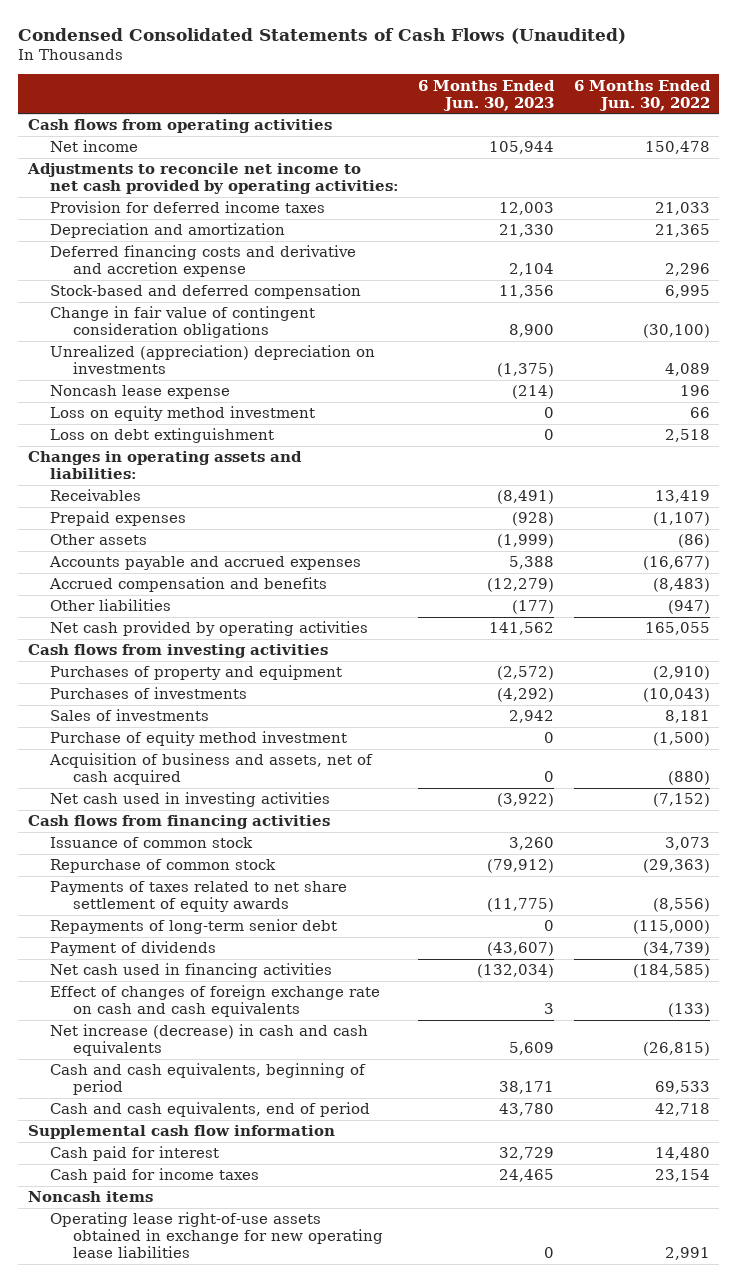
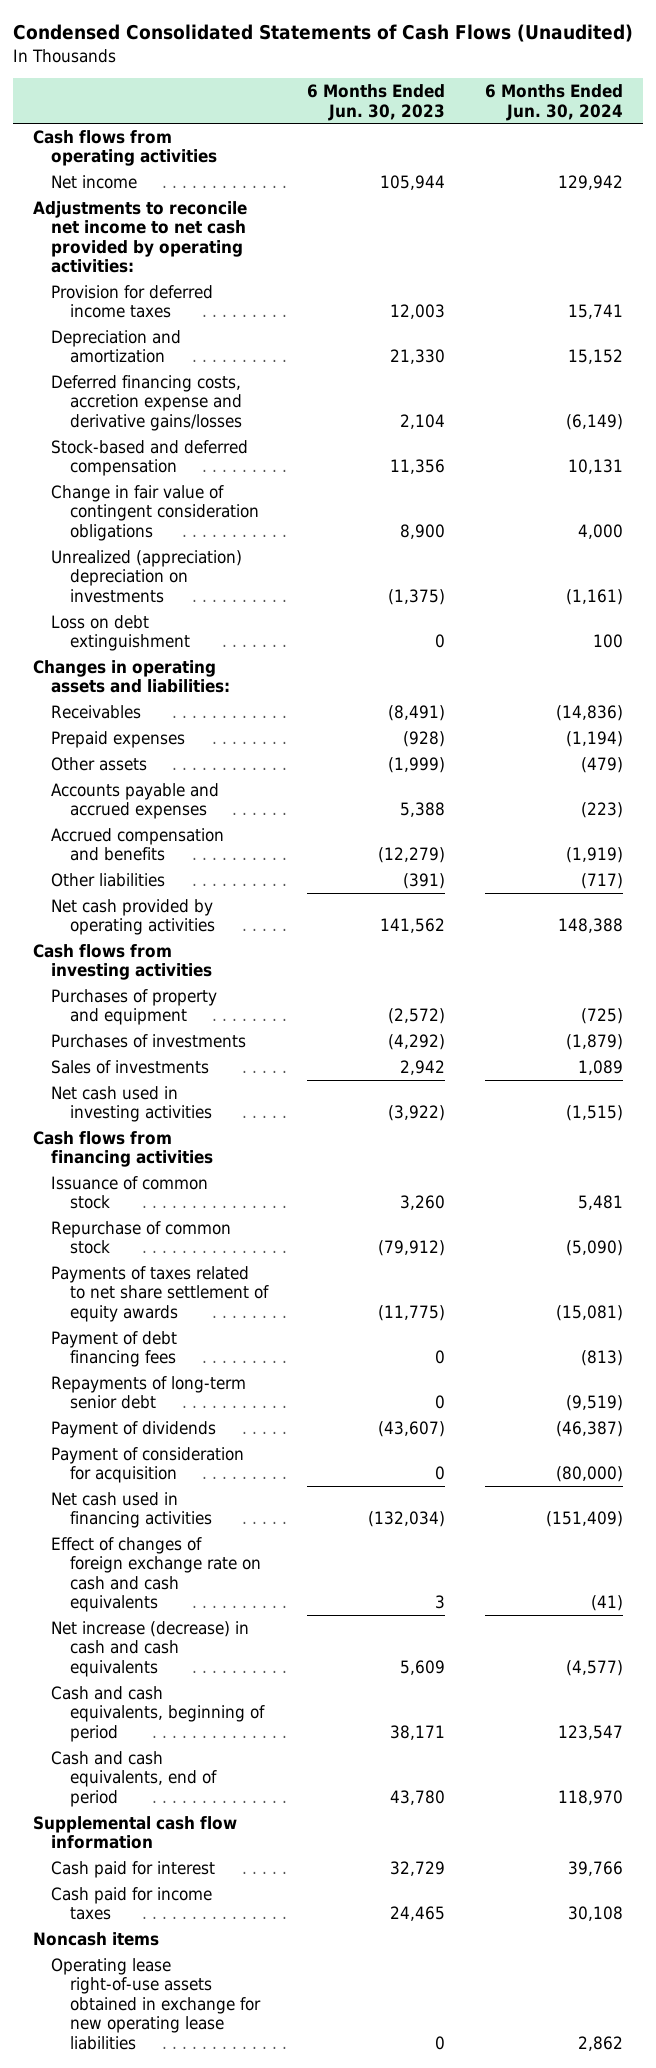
[573,79,711,111] 6 Months Ended Jun. 30, 2022 -> none
none -> [484,84,623,121] 6 Months Ended Jun. 30, 2024
[50,245,357,278] Deferred financing costs and derivative and accretion expense -> [51,374,242,431] Deferred financing costs, accretion expense and derivative gains/losses
[50,385,231,400] Noncash lease expense -> none
[50,406,316,422] Loss on equity method investment -> none
[512,600,555,615] (177) -> [403,872,446,889] (391)
[50,731,348,747] Purchase of equity method investment -> none
[49,753,374,786] Acquisition of business and assets, net of cash acquired -> none
none -> [51,1330,178,1368] Payment of debt financing fees
none -> [51,1446,245,1484] Payment of consideration for acquisition

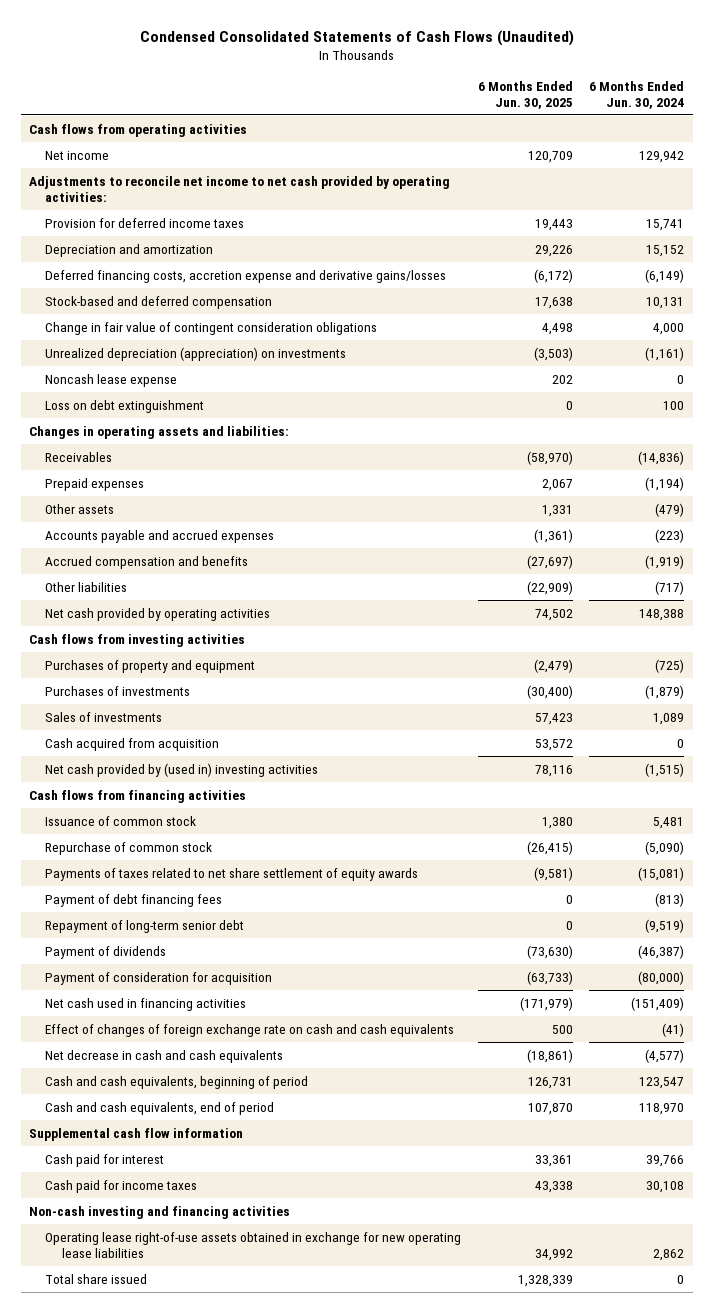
[307,84,446,121] 6 Months Ended Jun. 30, 2023 -> none
none -> [477,80,573,109] 6 Months Ended Jun. 30, 2025
[51,549,243,603] Unrealized (appreciation) depreciation on investments -> [45,346,347,361] Unrealized depreciation (appreciation) on investments
none -> [45,373,178,387] Noncash lease expense
none -> [45,737,220,751] Cash acquired from acquisition
[51,1085,212,1123] Net cash used in investing activities -> [45,762,319,777] Net cash provided by (used in) investing activities
[51,1375,247,1410] Repayments of long-term senior debt -> [45,919,245,933] Repayment of long-term senior debt
[51,1620,250,1677] Net increase (decrease) in cash and cash equivalents -> [45,1049,284,1063] Net decrease in cash and cash equivalents
[33,1931,160,1946] Noncash items -> [28,1205,290,1219] Non-cash investing and financing activities
none -> [45,1273,148,1284] Total share issued

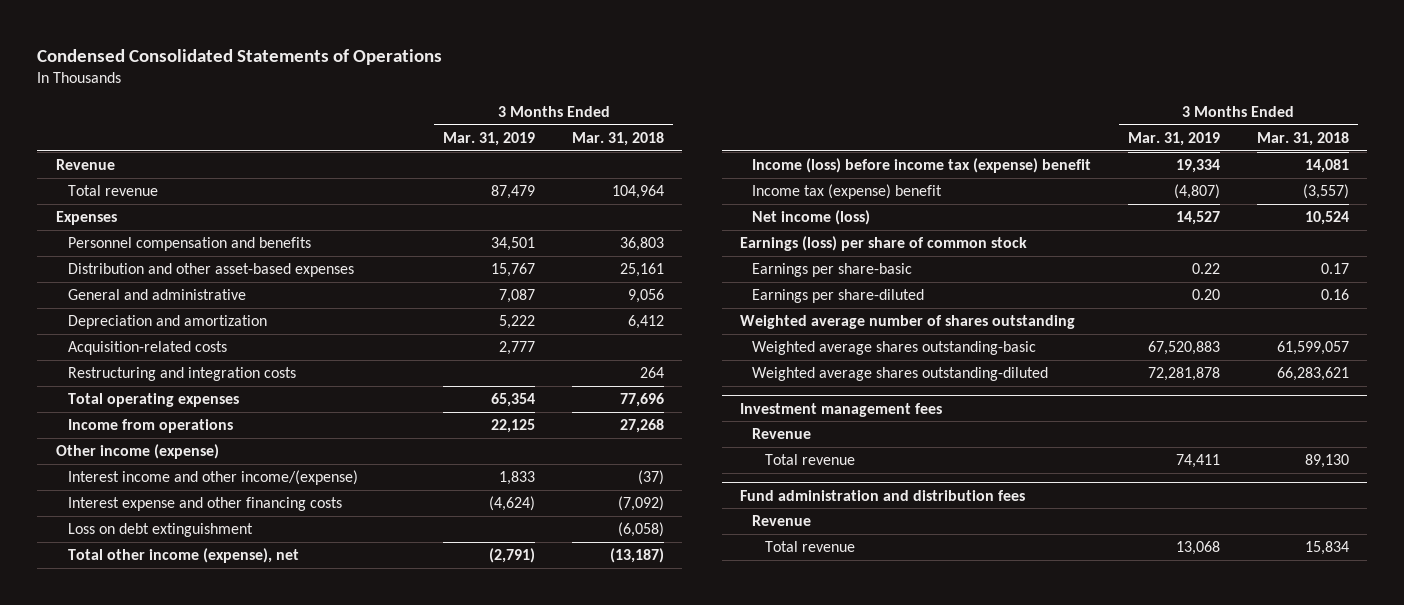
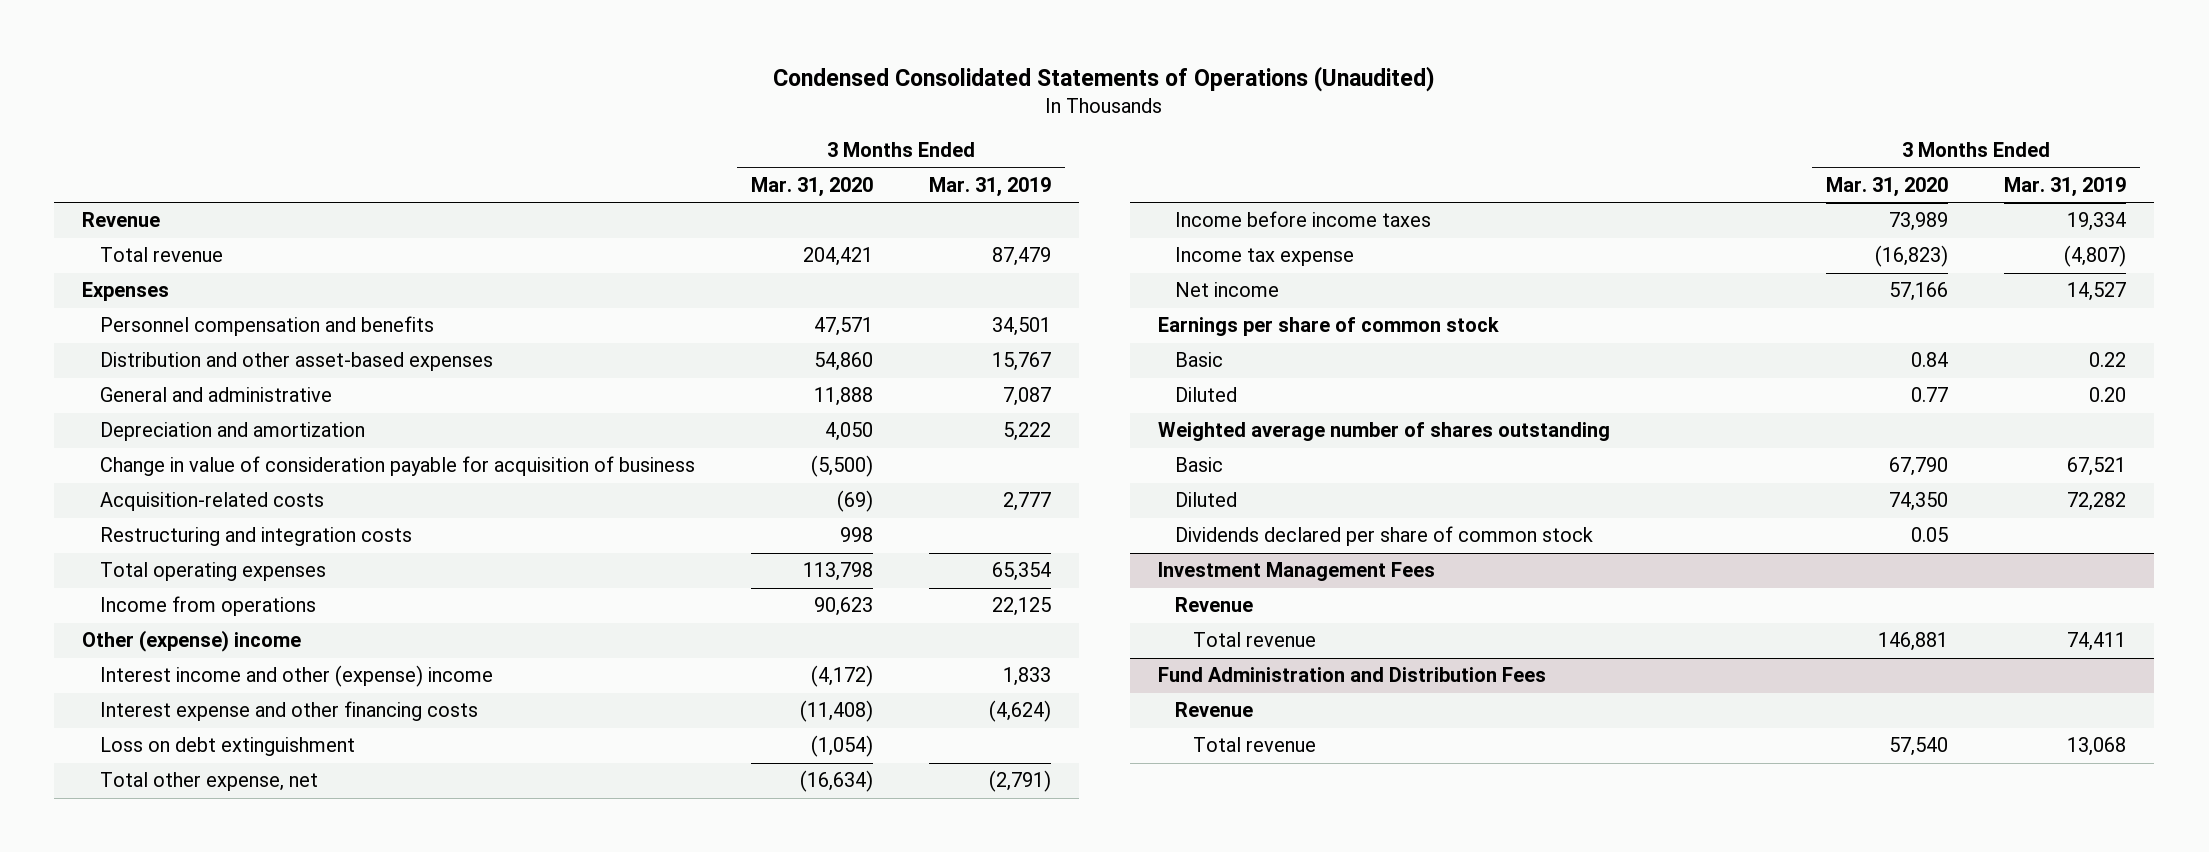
[37,48,443,65] Condensed Consolidated Statements of Operations -> [773,65,1436,92] Condensed Consolidated Statements of Operations (Unaudited)
[572,131,665,146] Mar. 31, 2018 -> none
none -> [750,176,873,197] Mar. 31, 2020
none -> [99,456,695,477] Change in value of consideration payable for acquisition of business
[55,444,219,460] Other income (expense) -> [82,630,302,653] Other (expense) income
[67,470,358,486] Interest income and other income/(expense) -> [99,665,493,688] Interest income and other (expense) income
[67,548,299,564] Total other income (expense), net -> [99,772,318,792] Total other expense, net
[752,158,1092,174] Income (loss) before income tax (expense) benefit -> [1175,211,1432,228] Income before income taxes
[752,184,943,200] Income tax (expense) benefit -> [1175,247,1355,267] Income tax expense
[752,210,871,226] Net income (loss) -> [1175,282,1280,298] Net income
[740,236,1028,252] Earnings (loss) per share of common stock -> [1157,317,1499,337] Earnings per share of common stock
[752,263,913,278] Earnings per share-basic -> [1175,352,1224,368] Basic
[752,289,925,304] Earnings per share-diluted -> [1175,387,1238,403] Diluted
[752,341,1037,356] Weighted average shares outstanding-basic -> [1175,457,1224,473] Basic
[1148,341,1221,356] 67,520,883 -> [2067,457,2127,477] 67,521
[752,367,1049,382] Weighted average shares outstanding-diluted -> [1175,492,1238,508] Diluted
[1148,367,1221,382] 72,281,878 -> [2067,492,2127,512] 72,282
none -> [1175,526,1594,547] Dividends declared per share of common stock
[740,402,943,417] Investment management fees -> [1157,562,1435,582] Investment Management Fees
[740,489,1026,501] Fund administration and distribution fees -> [1157,667,1546,683] Fund Administration and Distribution Fees

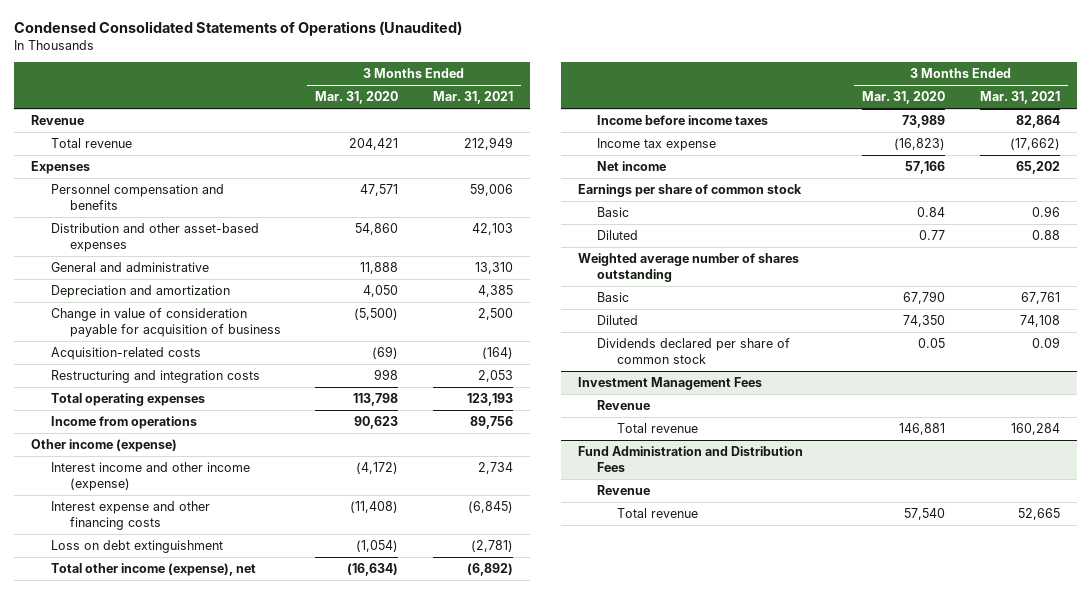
[928,176,1051,197] Mar. 31, 2019 -> none
none -> [432,91,513,105] Mar. 31, 2021
[82,630,302,653] Other (expense) income -> [30,438,177,452] Other income (expense)
[99,665,493,688] Interest income and other (expense) income -> [50,461,250,492] Interest income and other income (expense)
[99,772,318,792] Total other expense, net -> [50,562,256,576] Total other income (expense), net

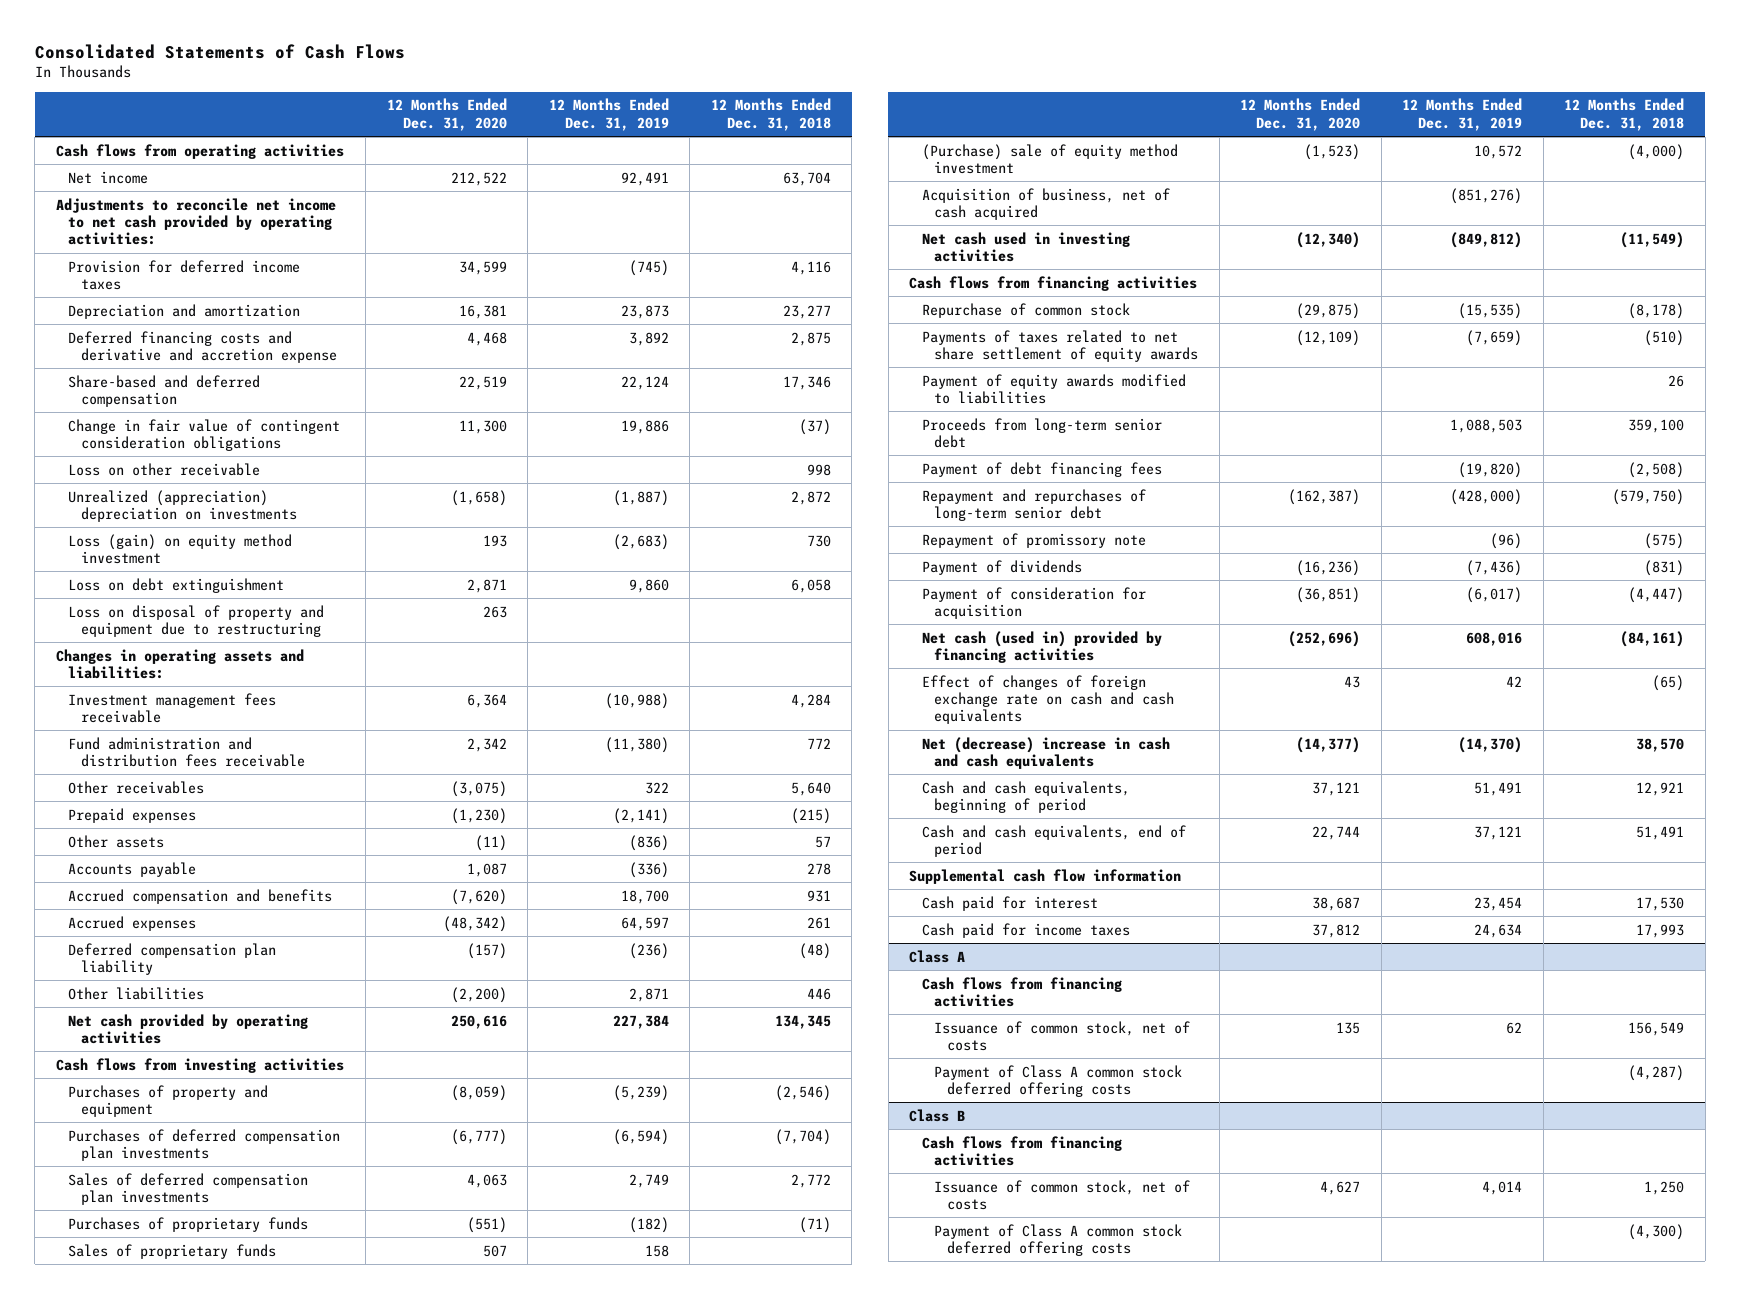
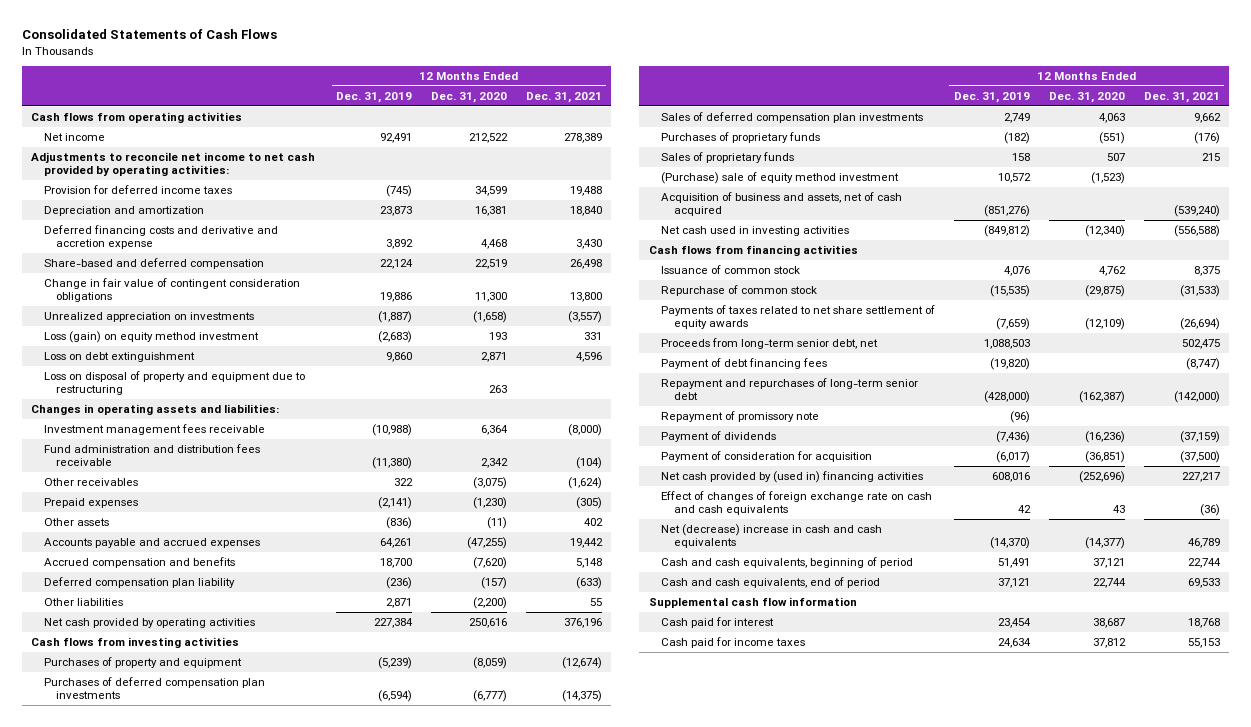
[710,98,831,131] 12 Months Ended Dec. 31, 2018 -> none
none -> [525,91,602,103] Dec. 31, 2021
[68,462,261,476] Loss on other receivable -> none
[68,489,297,522] Unrealized (appreciation) depreciation on investments -> [43,311,254,322] Unrealized appreciation on investments
[68,861,197,877] Accounts payable -> none
none -> [43,537,260,548] Accounts payable and accrued expenses
[68,915,197,931] Accrued expenses -> none
[921,187,1170,220] Acquisition of business, net of cash acquired -> [661,191,903,217] Acquisition of business and assets, net of cash acquired
none -> [661,264,801,274] Issuance of common stock
[921,373,1186,404] Payment of equity awards modified to liabilities -> none
[921,417,1162,448] Proceeds from long-term senior debt -> [661,337,879,349] Proceeds from long-term senior debt, net
[921,630,1162,663] Net cash (used in) provided by financing activities -> [661,470,924,483] Net cash provided by (used in) financing activities
[909,949,966,963] Class A -> none
[921,976,1122,1007] Cash flows from financing activities -> none
[934,1020,1191,1051] Issuance of common stock, net of costs -> none
[934,1064,1183,1097] Payment of Class A common stock deferred offering costs -> none
[909,1108,966,1122] Class B -> none
[921,1135,1122,1166] Cash flows from financing activities -> none
[934,1179,1191,1210] Issuance of common stock, net of costs -> none
[934,1223,1183,1256] Payment of Class A common stock deferred offering costs -> none

